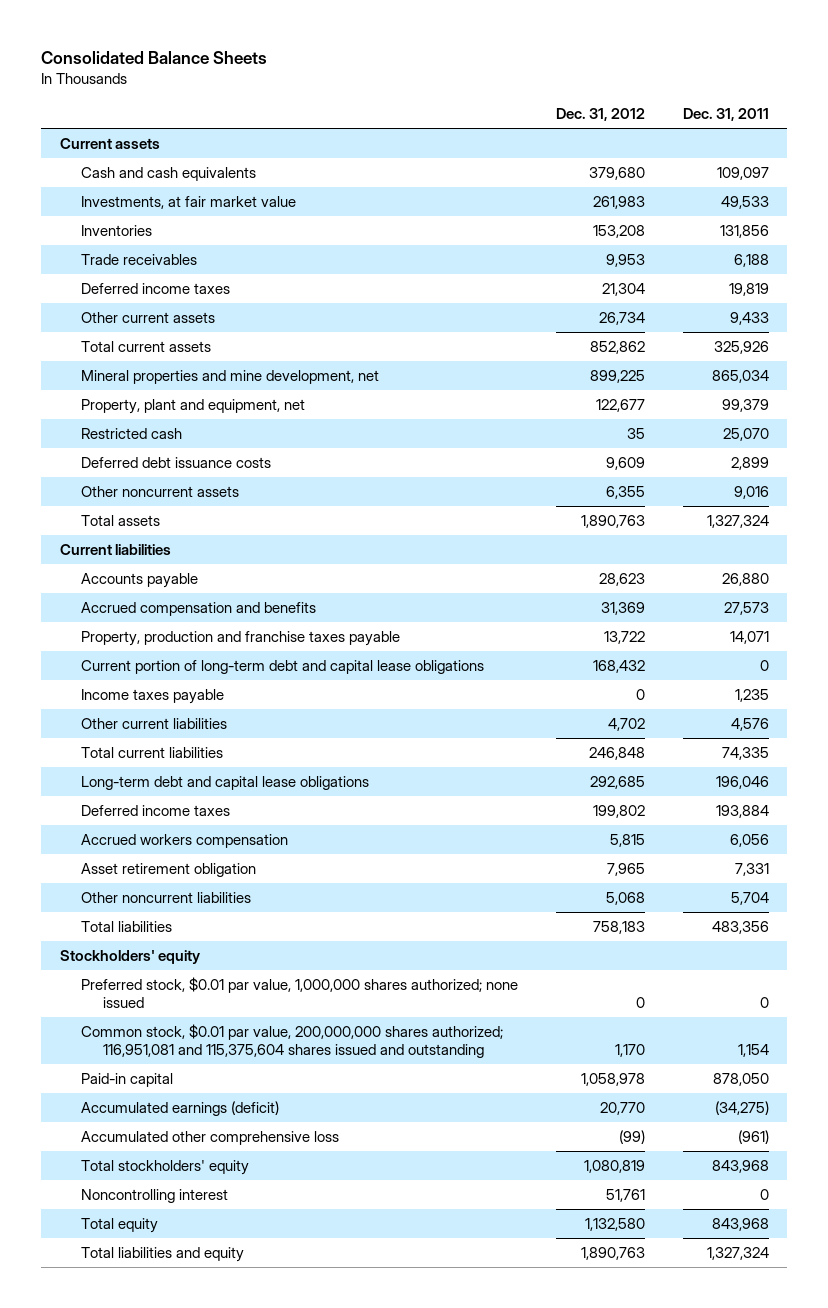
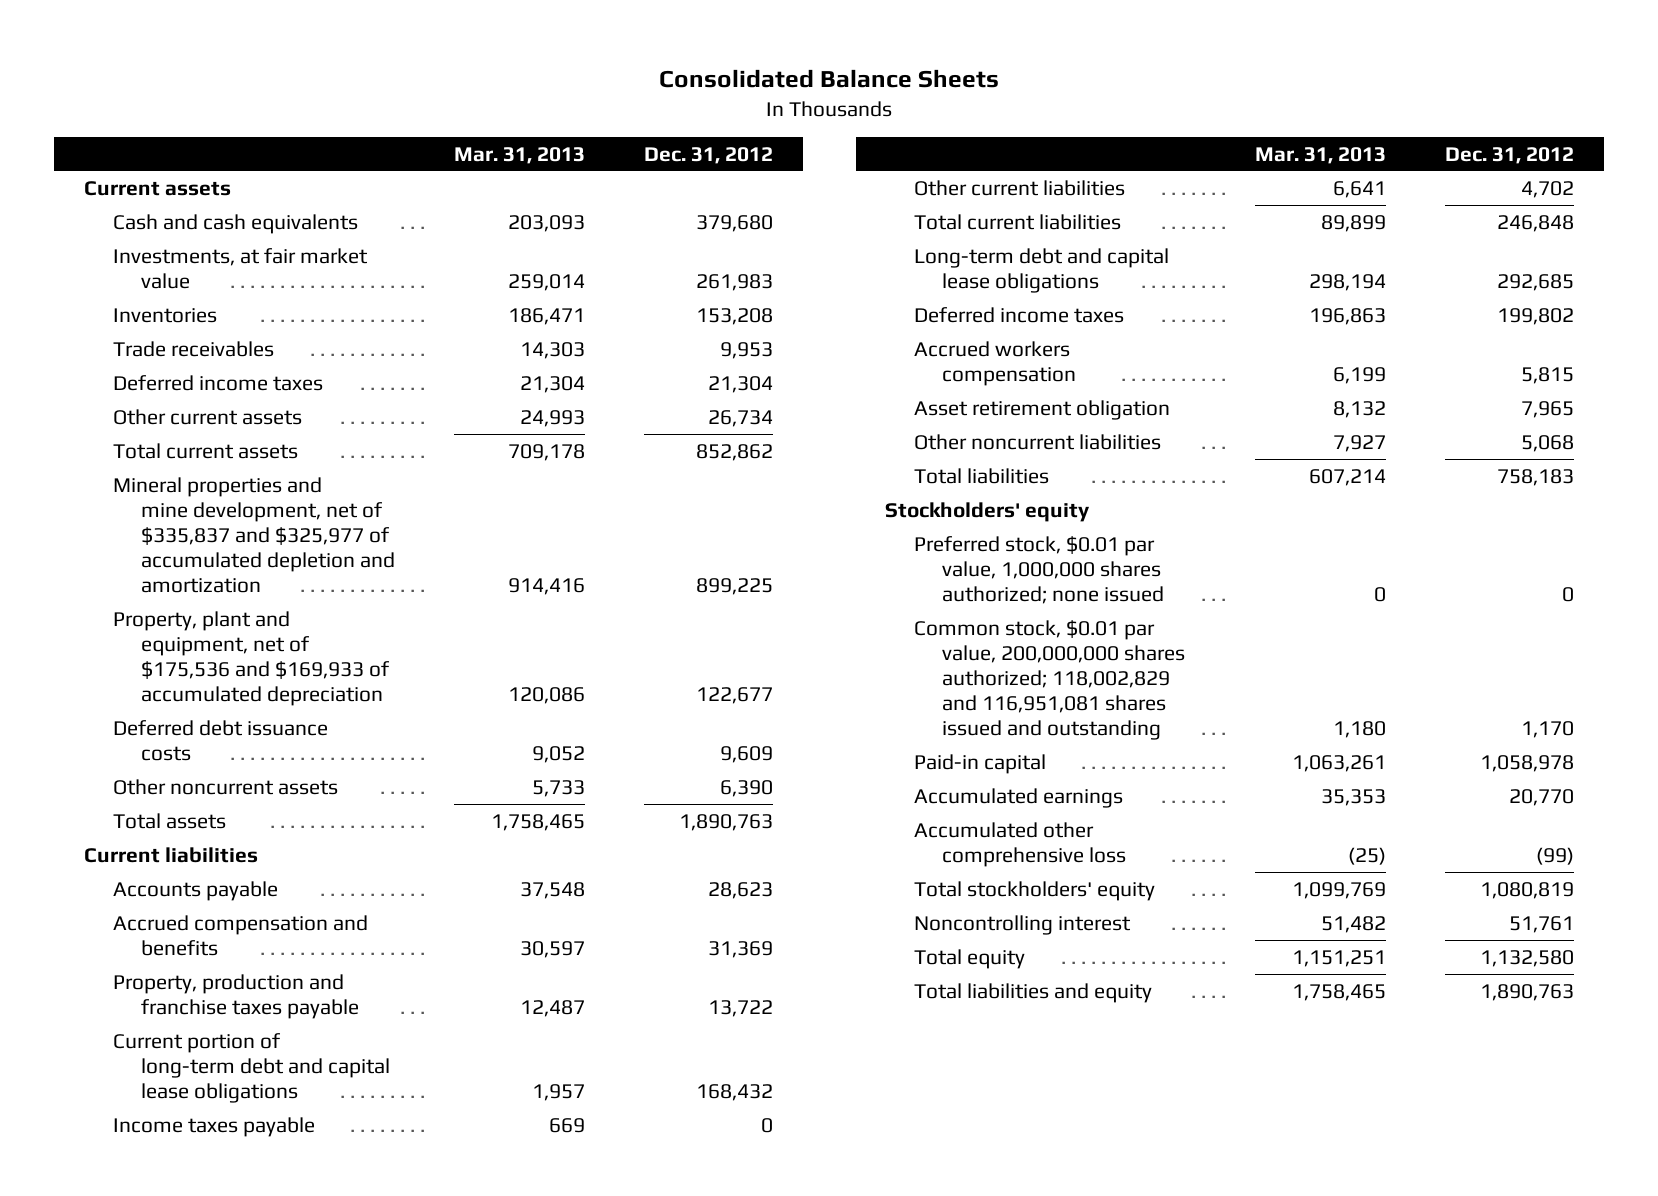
[682,108,769,122] Dec. 31, 2011 -> none
none -> [454,146,586,164] Mar. 31, 2013
[81,428,183,440] Restricted cash -> none
[81,370,380,385] Mineral properties and mine development, net -> [112,476,396,594] Mineral properties and mine development, net of $335,837 and $325,977 of accumulated depletion and amortization
[81,399,306,415] Property, plant and equipment, net -> [112,610,391,706] Property, plant and equipment, net of $175,536 and $169,933 of accumulated depreciation
[605,486,645,500] 6,355 -> [720,779,774,797] 6,390
[81,1024,504,1059] Common stock, $0.01 par value, 200,000,000 shares authorized; 116,951,081 and 115,375,604 shares issued and outstanding -> [913,619,1186,741] Common stock, $0.01 par value, 200,000,000 shares authorized; 118,002,829 and 116,951,081 shares issued and outstanding
[81,1101,280,1117] Accumulated earnings (deficit) -> [913,787,1123,808] Accumulated earnings

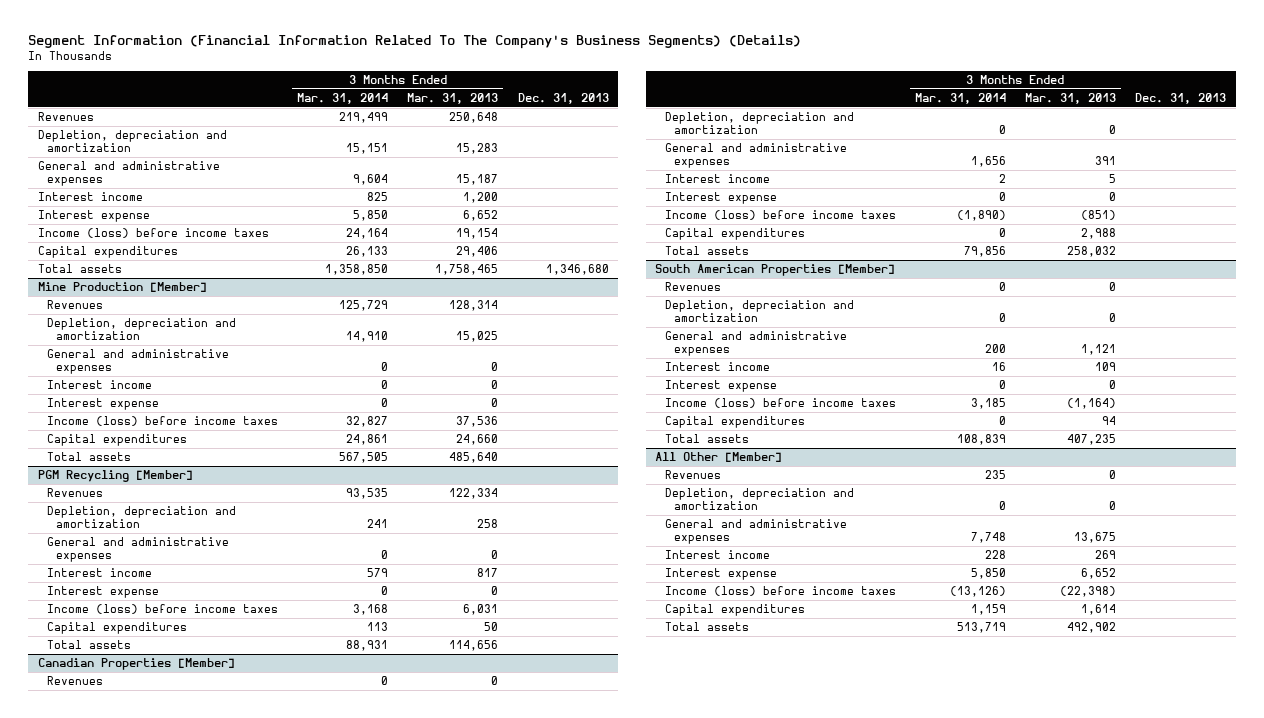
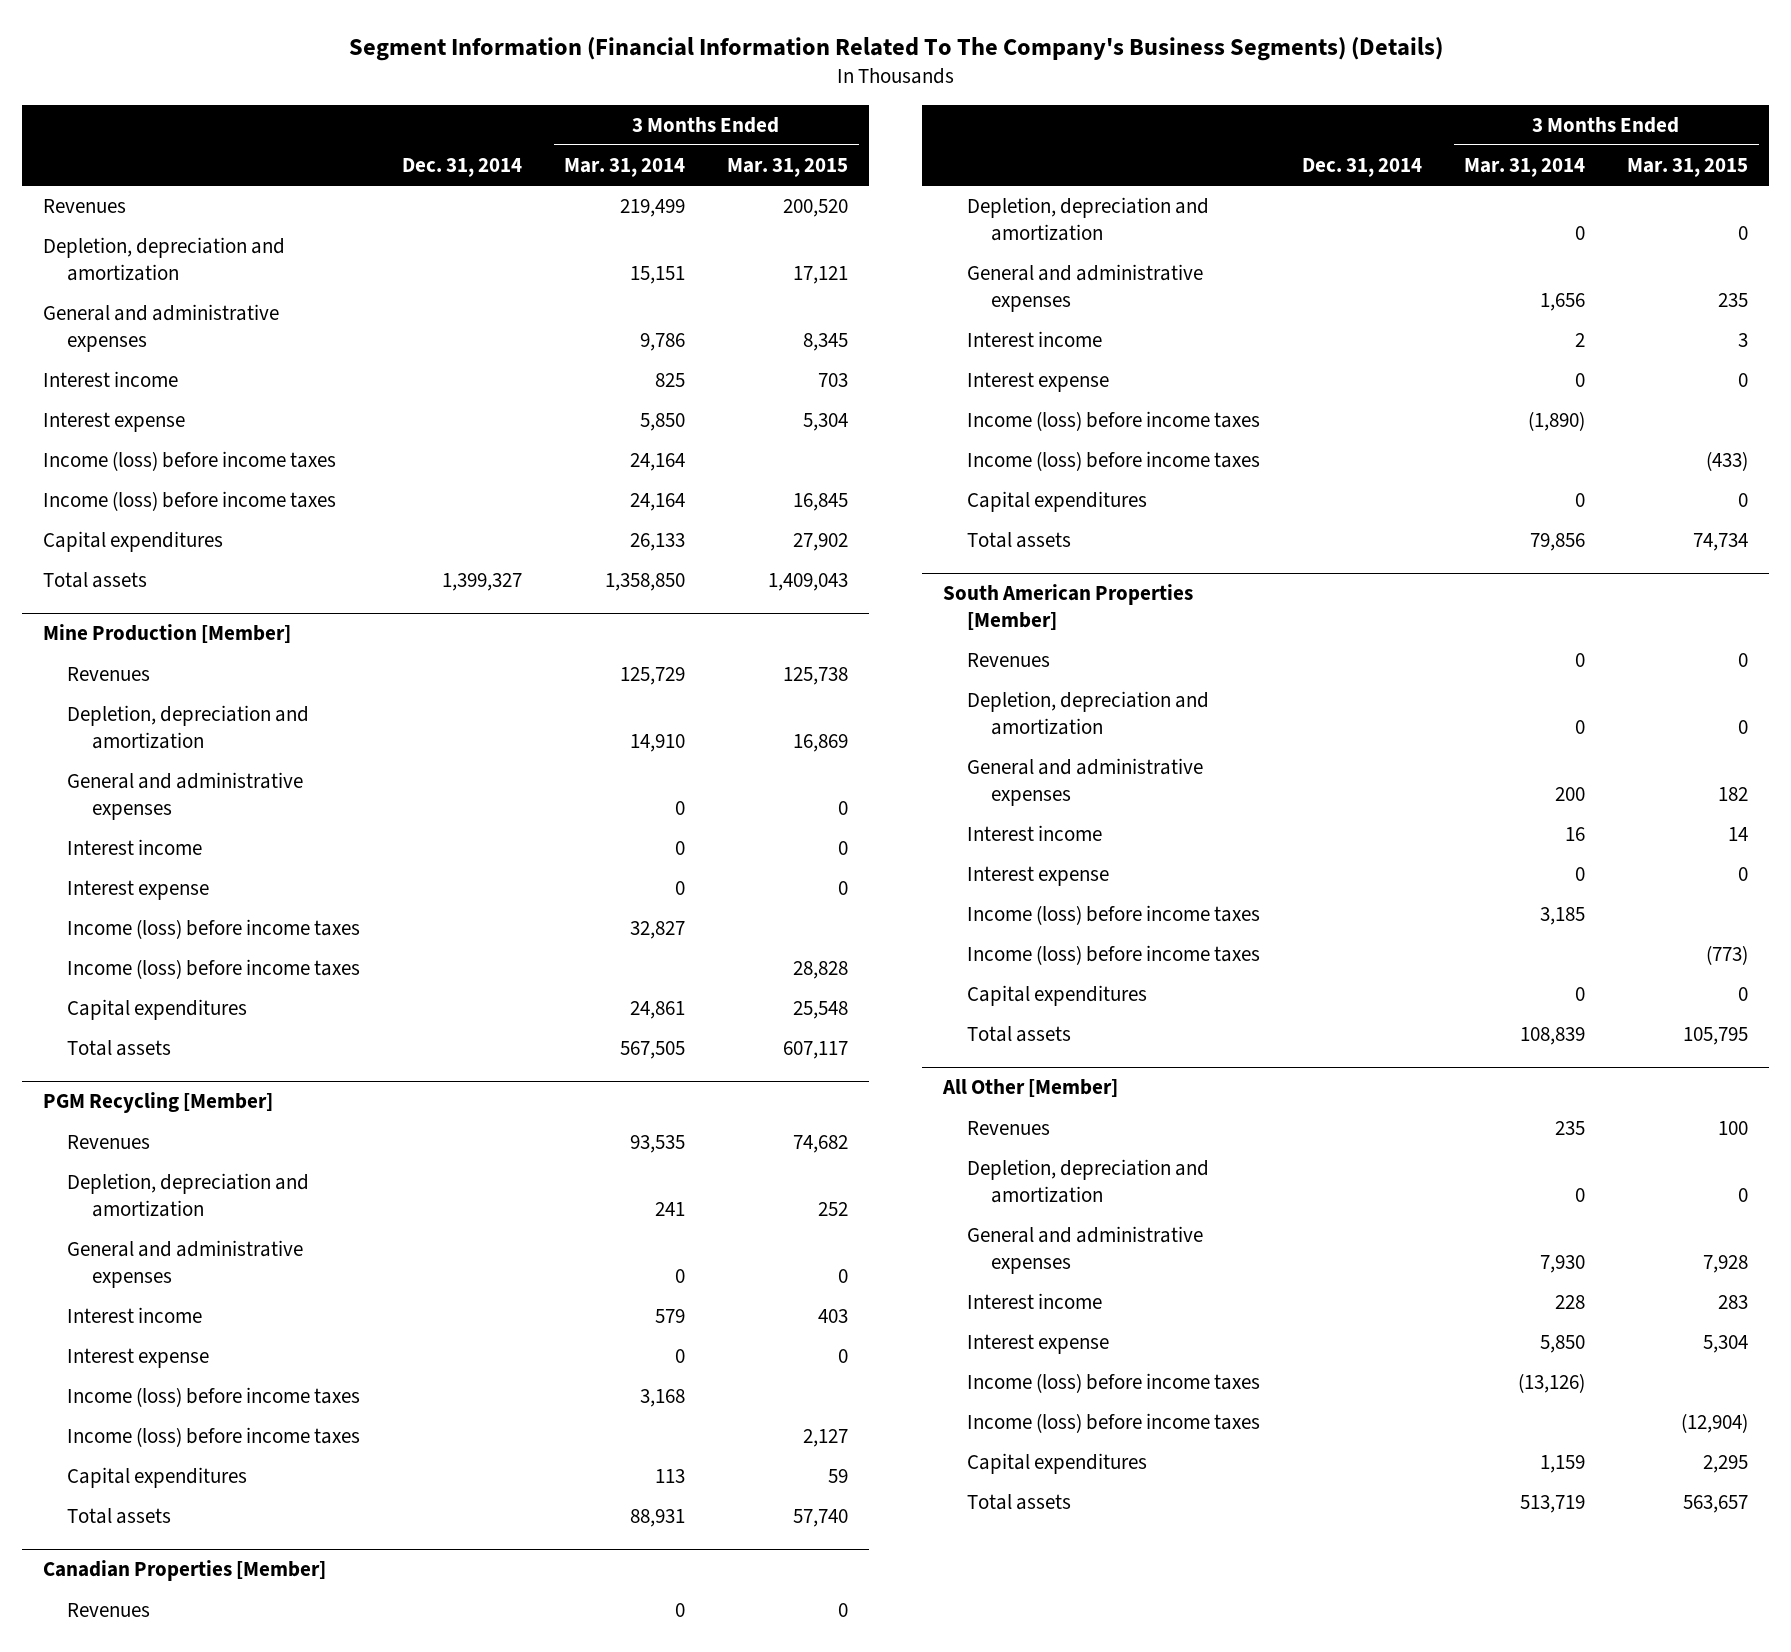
[407,92,499,104] Mar. 31, 2013 -> none
[517,92,609,104] Dec. 31, 2013 -> none
none -> [402,158,523,178] Dec. 31, 2014
none -> [727,158,849,178] Mar. 31, 2015
[353,173,389,185] 9,604 -> [640,332,686,351] 9,786
none -> [43,491,337,512] Income (loss) before income taxes
none -> [67,959,361,980] Income (loss) before income taxes
none -> [67,1427,361,1448] Income (loss) before income taxes
none -> [967,451,1261,472] Income (loss) before income taxes
none -> [967,945,1261,966] Income (loss) before income taxes
[970,531,1006,543] 7,748 -> [1540,1254,1586,1273] 7,930
none -> [967,1413,1261,1434] Income (loss) before income taxes

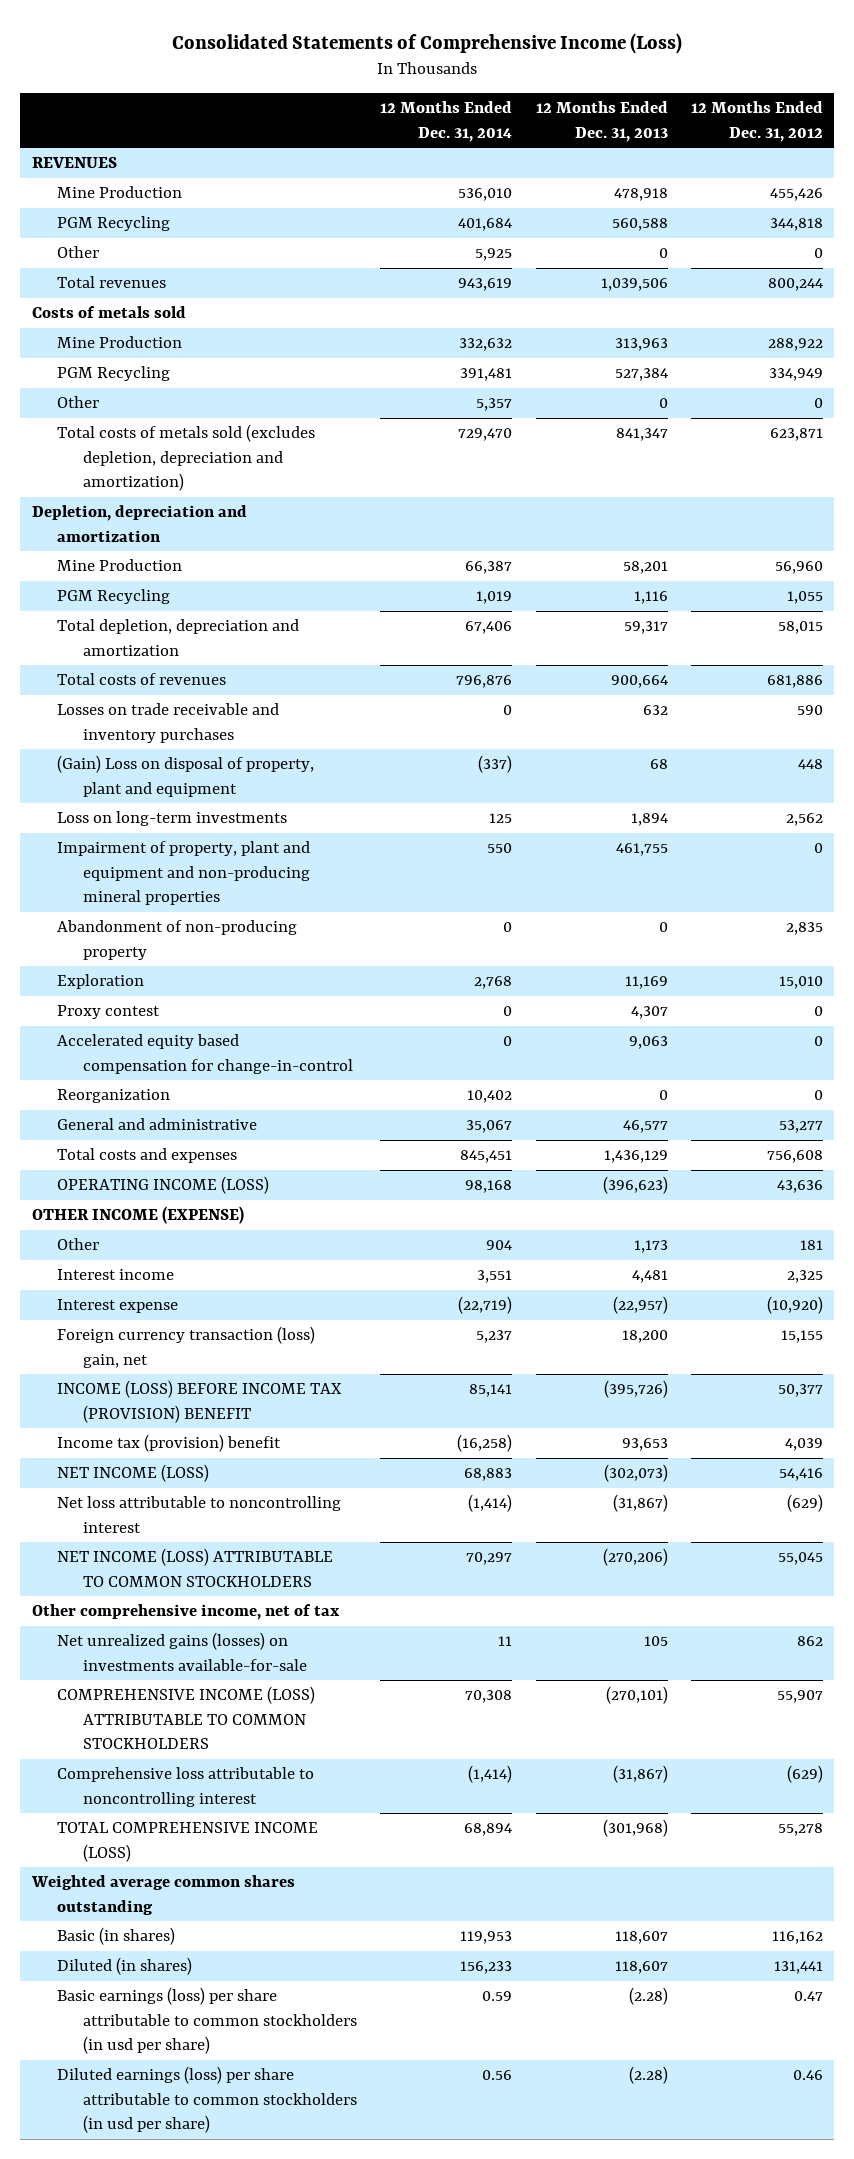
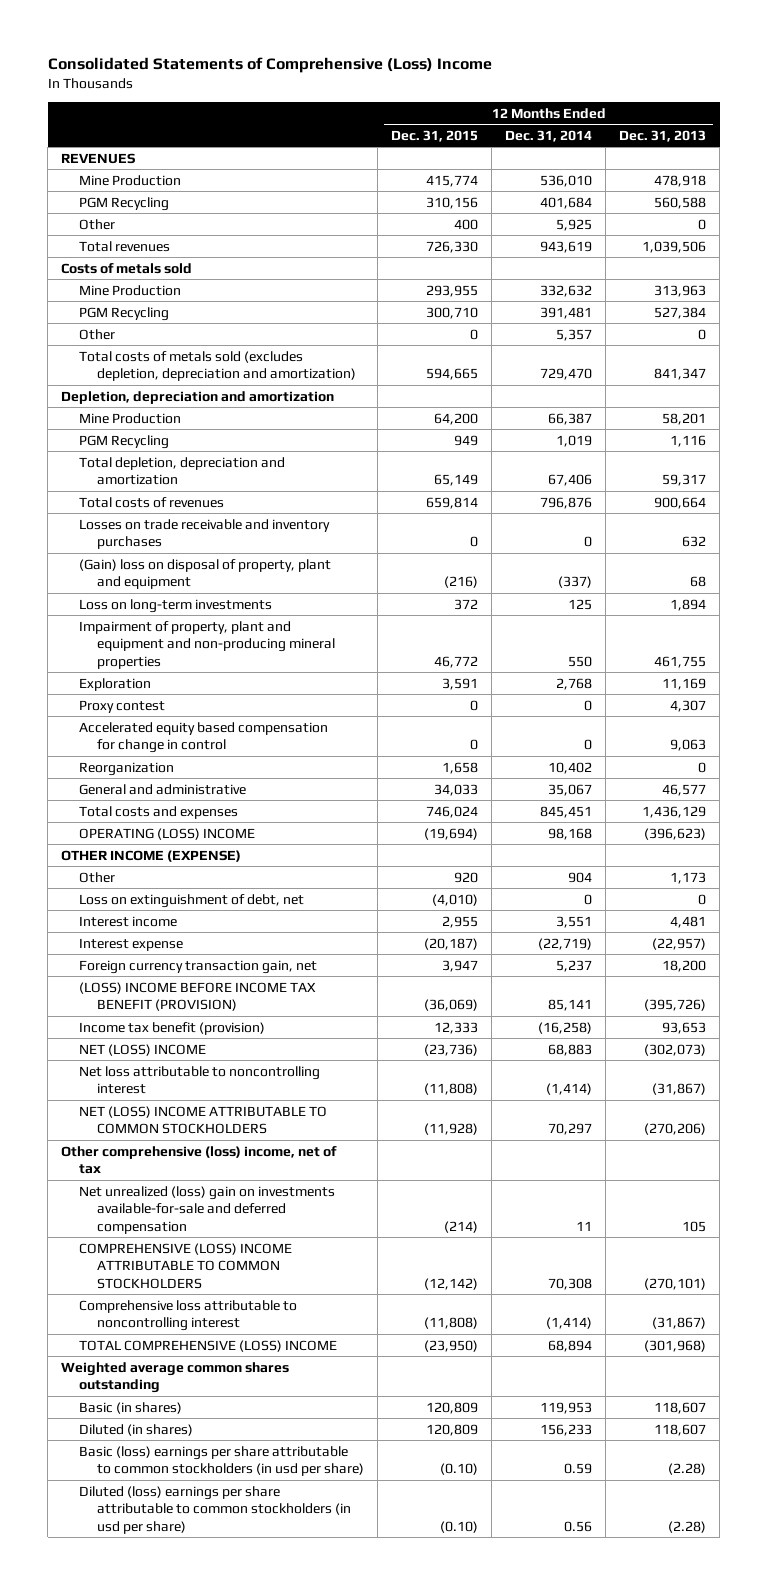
[172,33,683,55] Consolidated Statements of Comprehensive Income (Loss) -> [47,57,492,74] Consolidated Statements of Comprehensive (Loss) Income
[690,101,823,142] 12 Months Ended Dec. 31, 2012 -> none
none -> [390,129,478,142] Dec. 31, 2015
[57,755,315,797] (Gain) Loss on disposal of property, plant and equipment -> [78,558,331,590] (Gain) loss on disposal of property, plant and equipment
[57,920,298,960] Abandonment of non-producing property -> none
[57,1034,354,1074] Accelerated equity based compensation for change-in-control -> [78,721,328,754] Accelerated equity based compensation for change in control
[57,1176,270,1195] OPERATING INCOME (LOSS) -> [78,827,255,840] OPERATING (LOSS) INCOME
none -> [78,893,304,908] Loss on extinguishment of debt, net
[57,1326,316,1368] Foreign currency transaction (loss) gain, net -> [78,959,317,974] Foreign currency transaction gain, net
[57,1380,343,1423] INCOME (LOSS) BEFORE INCOME TAX (PROVISION) BENEFIT -> [78,981,316,1012] (LOSS) INCOME BEFORE INCOME TAX BENEFIT (PROVISION)
[57,1434,282,1453] Income tax (provision) benefit -> [78,1021,265,1035] Income tax benefit (provision)
[57,1464,210,1483] NET INCOME (LOSS) -> [78,1043,206,1056] NET (LOSS) INCOME
[57,1548,334,1587] NET INCOME (LOSS) ATTRIBUTABLE TO COMMON STOCKHOLDERS -> [78,1105,327,1135] NET (LOSS) INCOME ATTRIBUTABLE TO COMMON STOCKHOLDERS
[31,1604,340,1621] Other comprehensive income, net of tax -> [61,1145,338,1175] Other comprehensive (loss) income, net of tax
[57,1632,308,1671] Net unrealized gains (losses) on investments available-for-sale -> [78,1185,335,1234] Net unrealized (loss) gain on investments available-for-sale and deferred compensation
[57,1686,316,1749] COMPREHENSIVE INCOME (LOSS) ATTRIBUTABLE TO COMMON STOCKHOLDERS -> [78,1242,292,1289] COMPREHENSIVE (LOSS) INCOME ATTRIBUTABLE TO COMMON STOCKHOLDERS
[57,1822,319,1862] TOTAL COMPREHENSIVE INCOME (LOSS) -> [78,1339,337,1352] TOTAL COMPREHENSIVE (LOSS) INCOME
[57,1987,358,2054] Basic earnings (loss) per share attributable to common stockholders (in usd per share) -> [78,1445,364,1477] Basic (loss) earnings per share attributable to common stockholders (in usd per share)
[57,2066,358,2133] Diluted earnings (loss) per share attributable to common stockholders (in usd per share) -> [78,1485,351,1534] Diluted (loss) earnings per share attributable to common stockholders (in usd per share)

